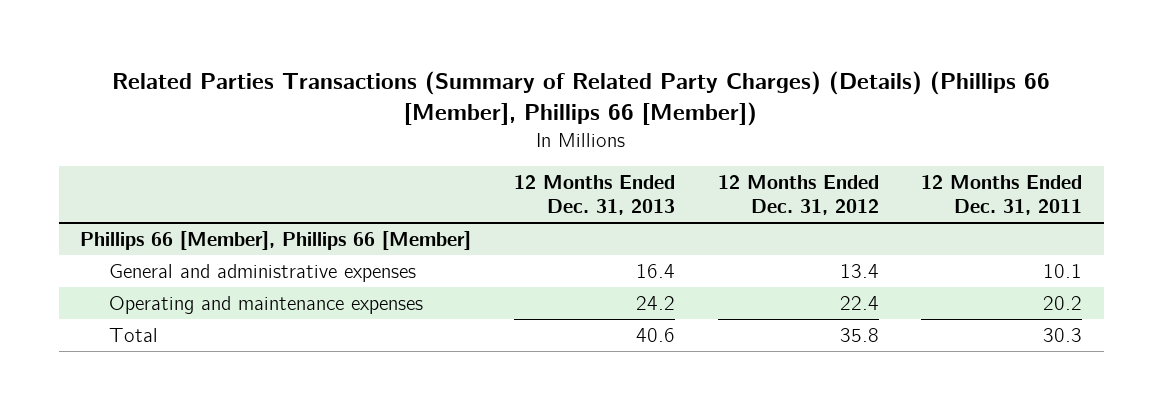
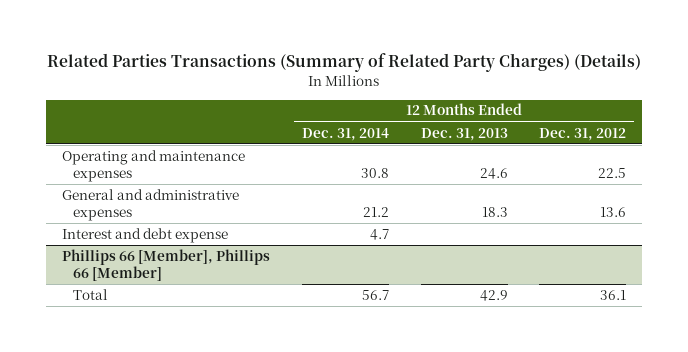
[112,71,1051,126] Related Parties Transactions (Summary of Related Party Charges) (Details) (Phillips 66 [Member], Phillips 66 [Member]) -> [47,53,642,73] Related Parties Transactions (Summary of Related Party Charges) (Details)
[921,174,1083,216] 12 Months Ended Dec. 31, 2011 -> none
none -> [301,127,389,141] Dec. 31, 2014
none -> [62,149,246,182] Operating and maintenance expenses
none -> [62,188,240,221] General and administrative expenses
none -> [62,227,229,243] Interest and debt expense
[108,263,416,282] General and administrative expenses -> none
[108,295,423,314] Operating and maintenance expenses -> none
[635,327,675,342] 40.6 -> [479,289,508,301] 42.9
[839,327,879,342] 35.8 -> [600,289,627,300] 36.1

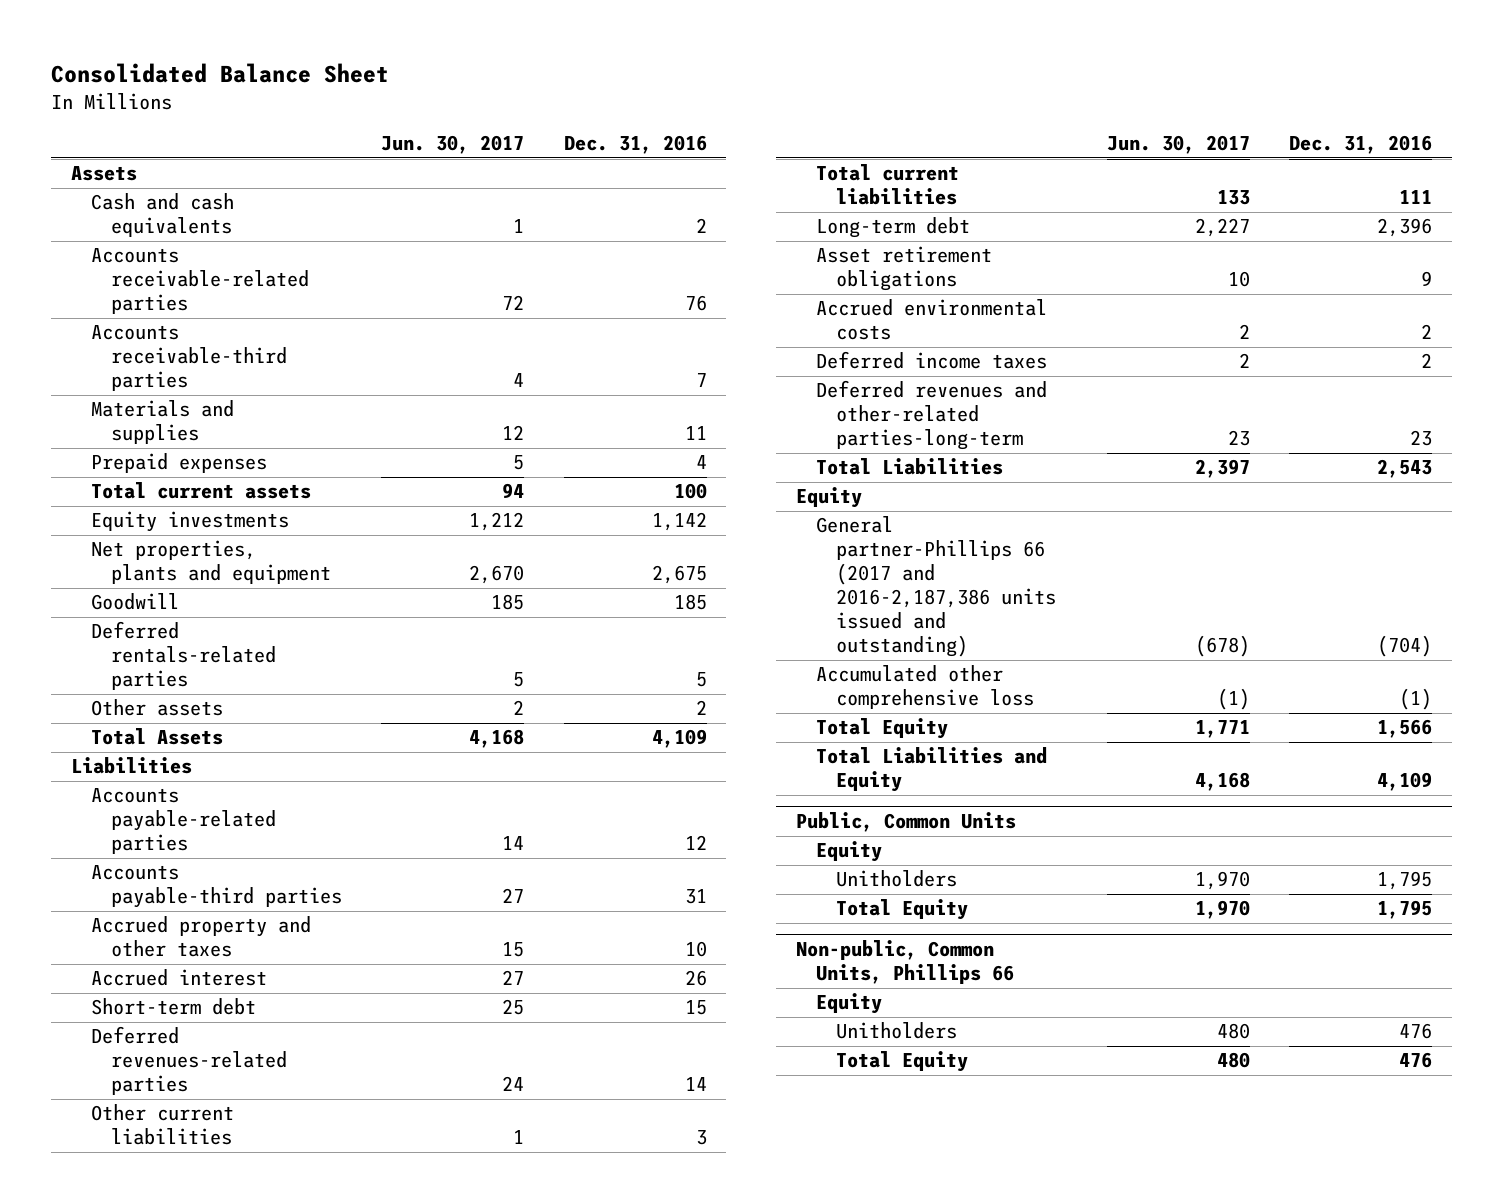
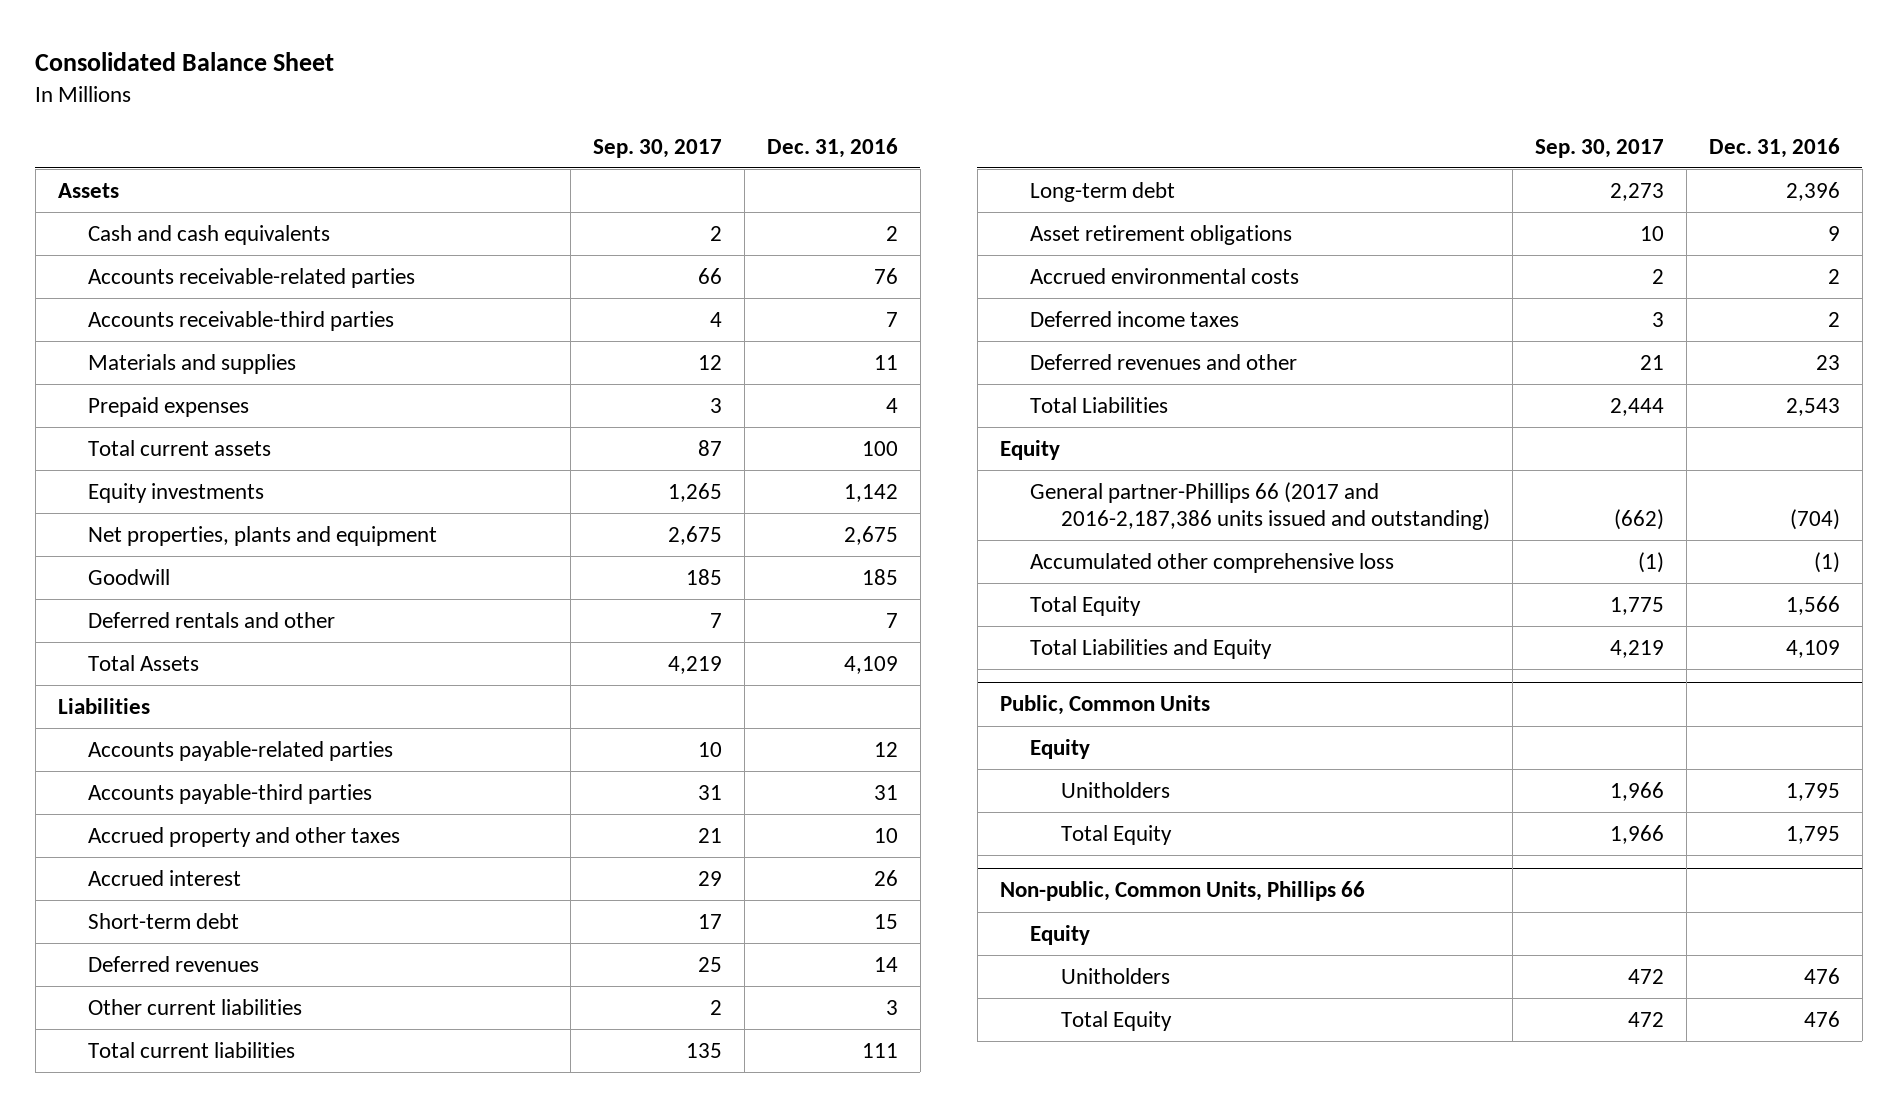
[381,135,525,155] Jun. 30, 2017 -> none
none -> [592,138,722,158] Sep. 30, 2017
[90,621,276,691] Deferred rentals-related parties -> none
[90,699,223,717] Other assets -> none
none -> [88,612,336,629] Deferred rentals and other
[90,1026,287,1096] Deferred revenues-related parties -> [88,956,260,973] Deferred revenues
[816,380,1048,451] Deferred revenues and other-related parties-long-term -> [1030,354,1298,371] Deferred revenues and other

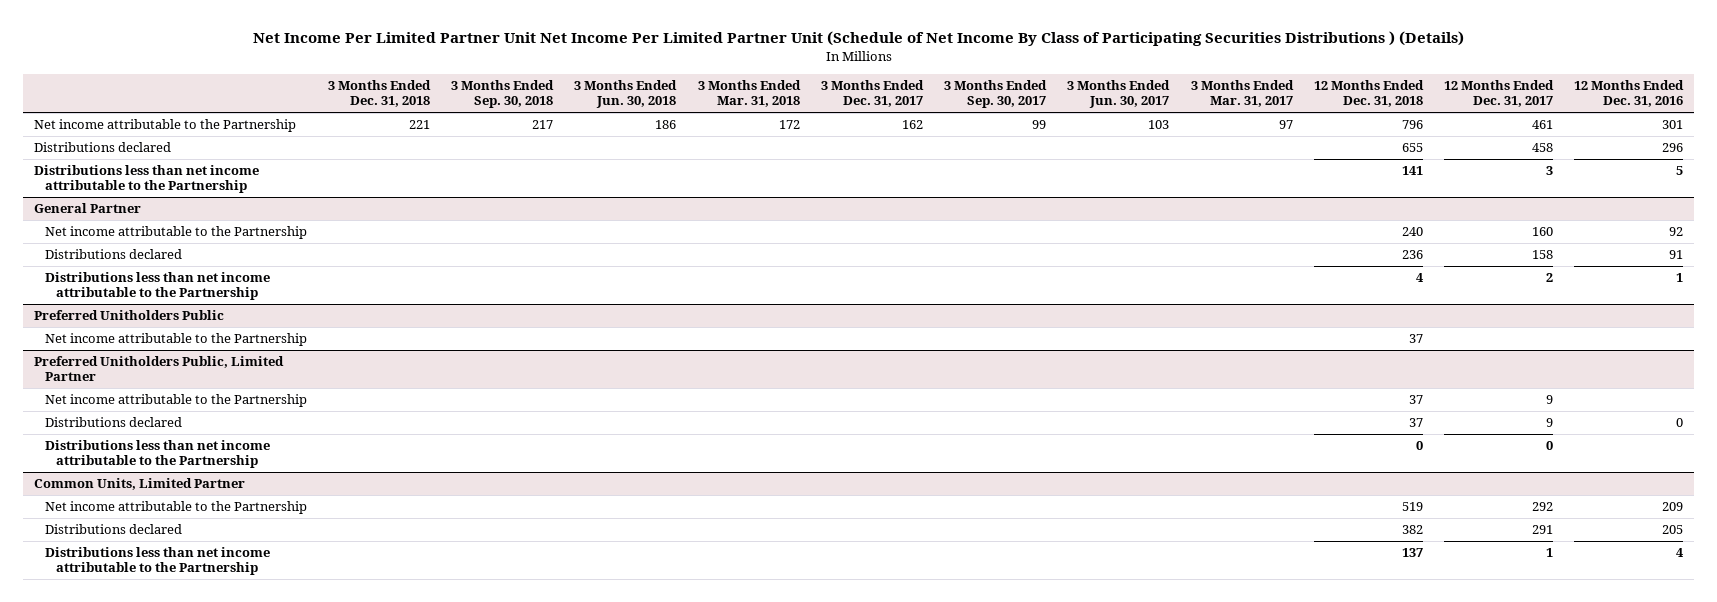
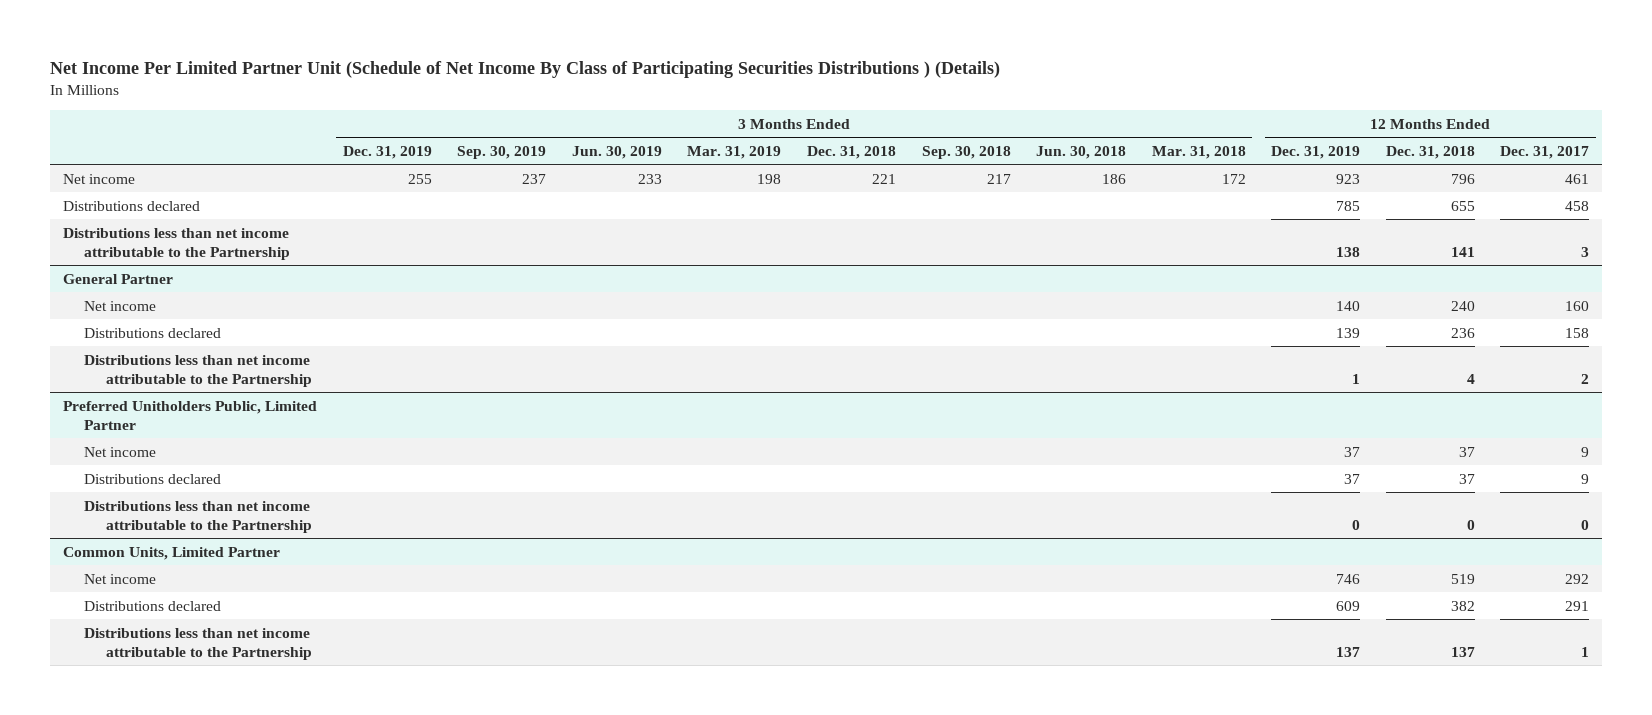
[252,31,1464,47] Net Income Per Limited Partner Unit Net Income Per Limited Partner Unit (Schedule of Net Income By Class of Participating Securities Distributions ) (Details) -> [50,61,1001,79] Net Income Per Limited Partner Unit (Schedule of Net Income By Class of Participating Securities Distributions ) (Details)
[820,80,924,108] 3 Months Ended Dec. 31, 2017 -> none
[944,80,1048,109] 3 Months Ended Sep. 30, 2017 -> none
[1067,80,1171,109] 3 Months Ended Jun. 30, 2017 -> none
[1190,80,1294,108] 3 Months Ended Mar. 31, 2017 -> none
[1574,80,1685,108] 12 Months Ended Dec. 31, 2016 -> none
none -> [342,145,432,159] Dec. 31, 2019
none -> [457,145,547,159] Sep. 30, 2019
none -> [571,145,662,159] Jun. 30, 2019
none -> [687,145,782,159] Mar. 31, 2019
none -> [1271,145,1361,159] Dec. 31, 2019
[33,119,296,133] Net income attributable to the Partnership -> [62,173,135,184] Net income
[44,226,307,240] Net income attributable to the Partnership -> [84,300,157,311] Net income
[33,310,224,321] Preferred Unitholders Public -> none
[44,333,307,347] Net income attributable to the Partnership -> none
[44,394,307,408] Net income attributable to the Partnership -> [84,446,157,457] Net income
[44,501,307,515] Net income attributable to the Partnership -> [84,573,157,584] Net income

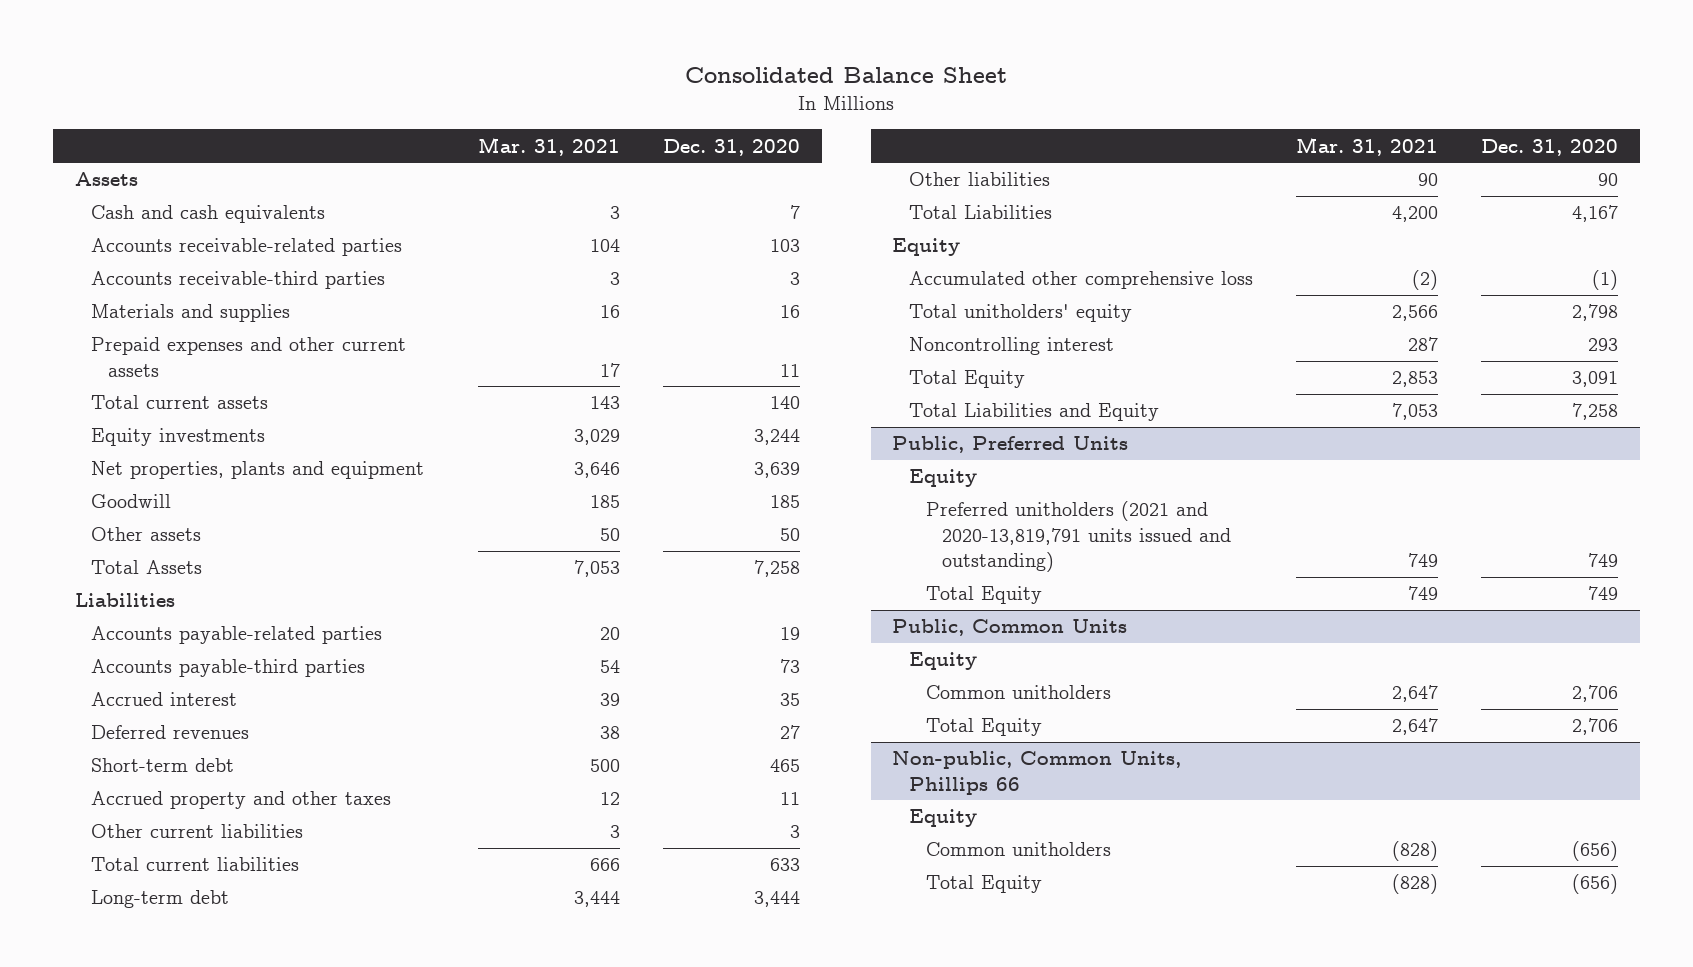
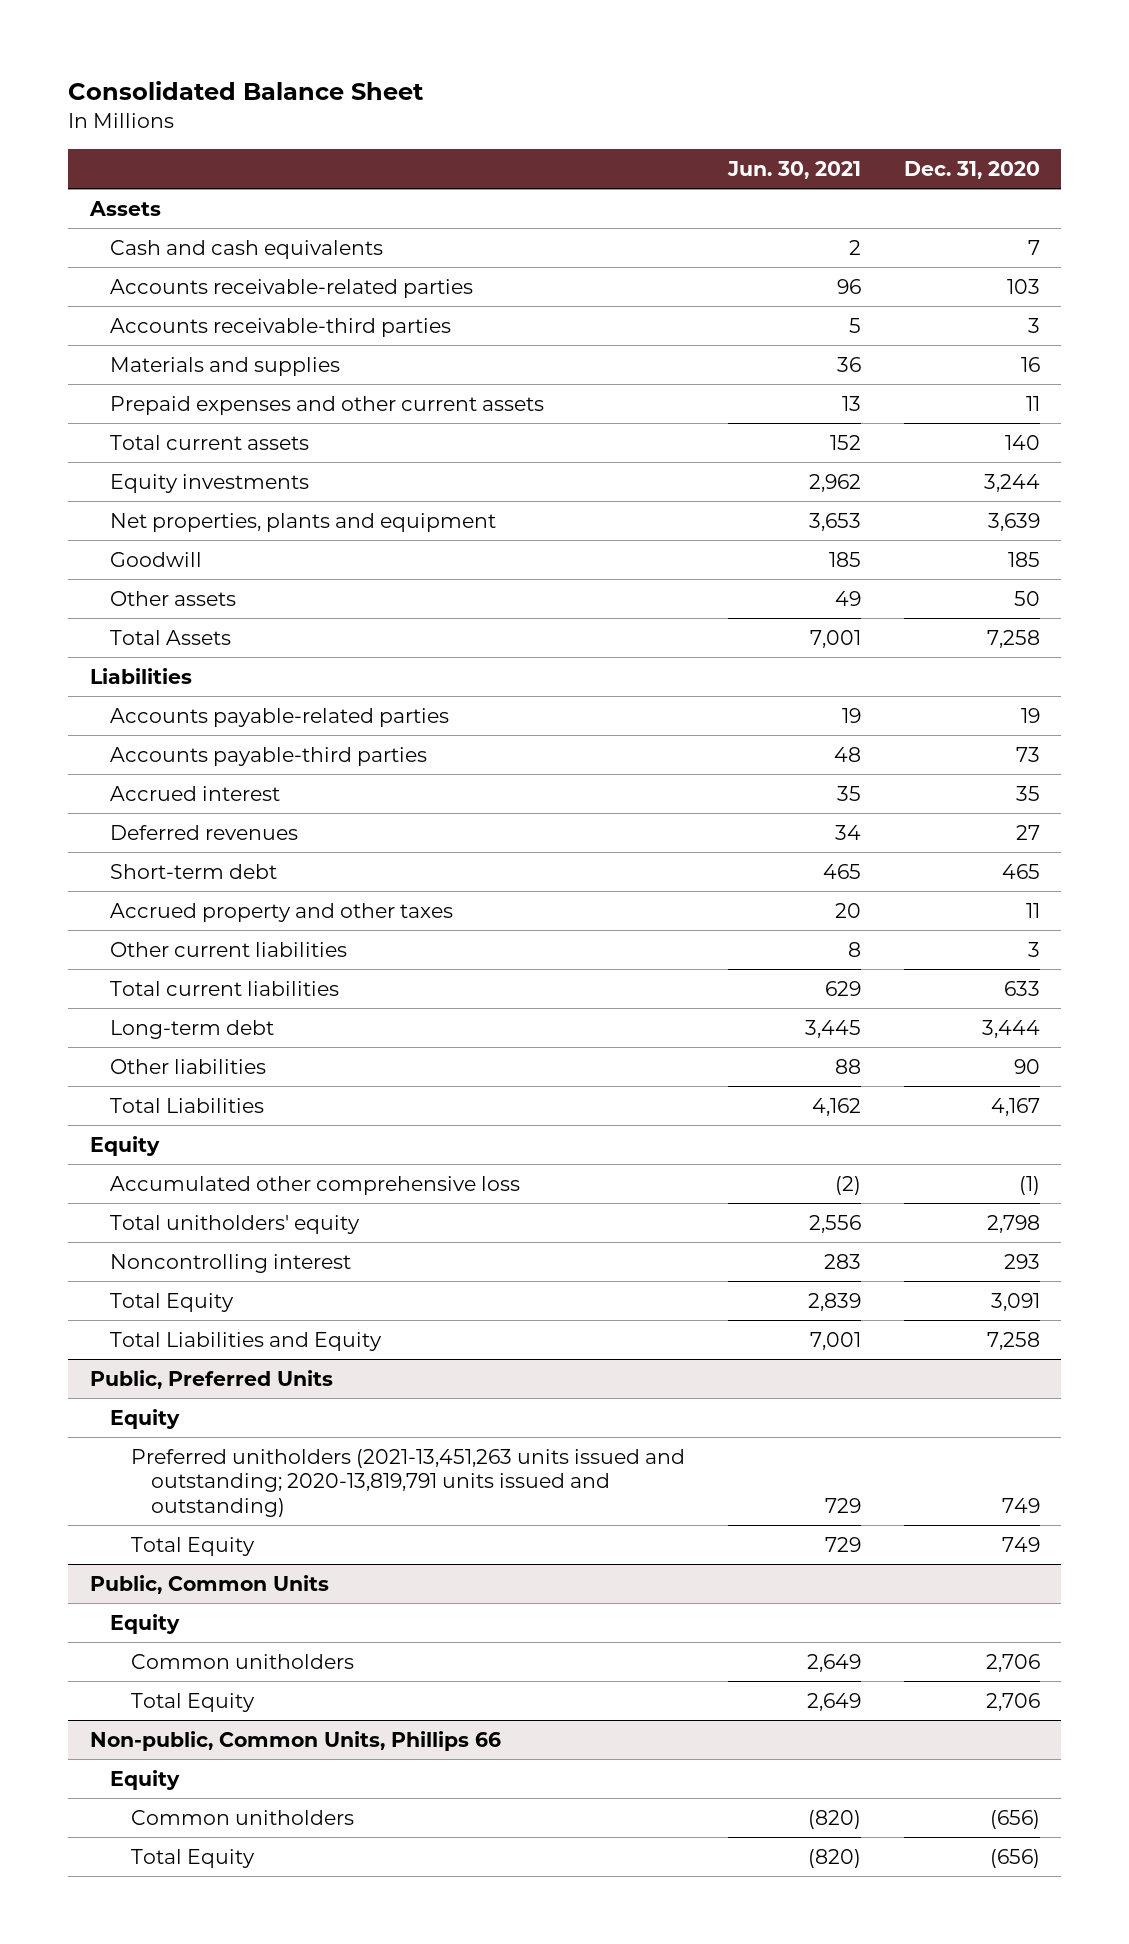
[478,136,621,156] Mar. 31, 2021 -> none
none -> [726,160,861,179] Jun. 30, 2021
[925,501,1232,572] Preferred unitholders (2021 and 2020-13,819,791 units issued and outstanding) -> [130,1448,685,1517] Preferred unitholders (2021-13,451,263 units issued and outstanding; 2020-13,819,791 units issued and outstanding)

